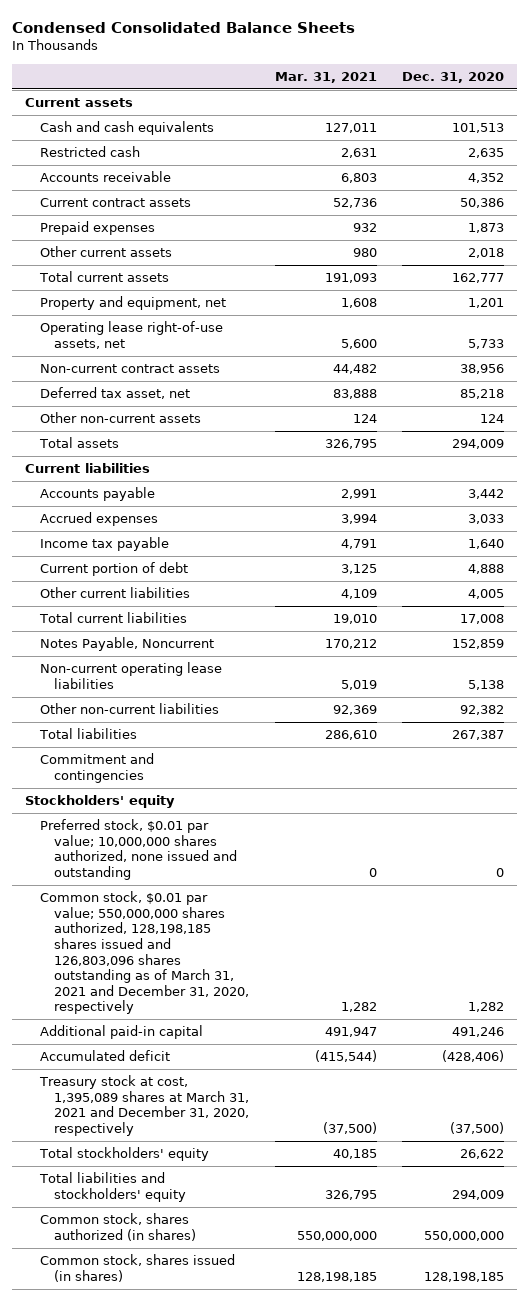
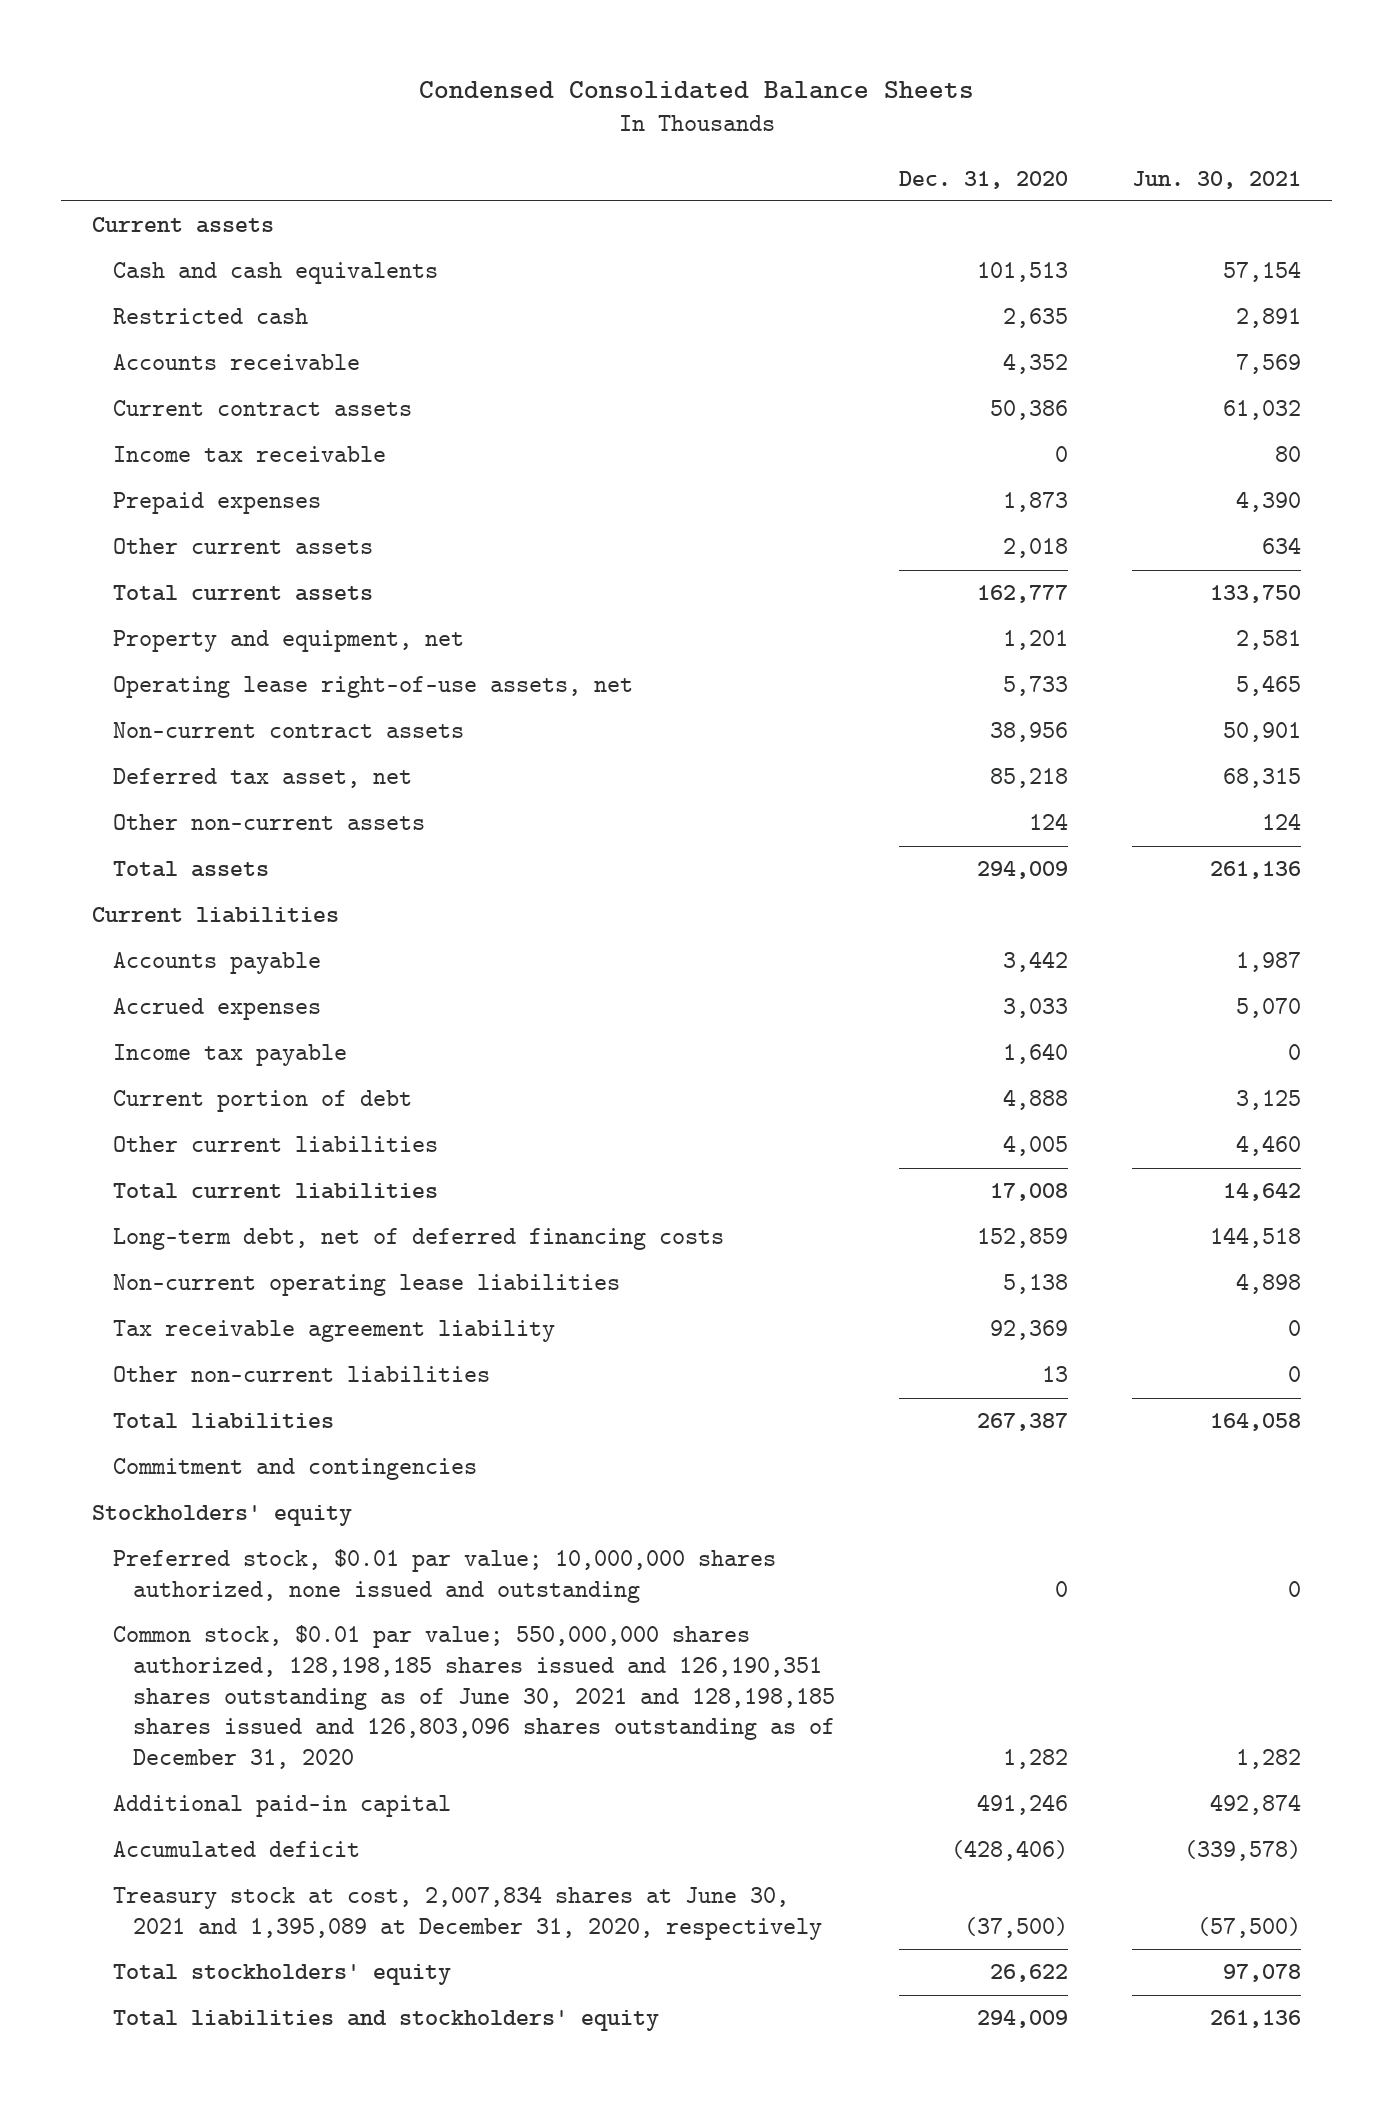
[274,71,377,83] Mar. 31, 2021 -> none
none -> [1131,170,1301,189] Jun. 30, 2021
none -> [112,446,386,463] Income tax receivable
[39,637,214,652] Notes Payable, Noncurrent -> [112,1228,724,1251] Long-term debt, net of deferred financing costs
none -> [112,1320,555,1343] Tax receivable agreement liability
[460,705,505,716] 92,382 -> [1041,1366,1068,1383] 13
[39,891,249,1015] Common stock, $0.01 par value; 550,000,000 shares authorized, 128,198,185 shares issued and 126,803,096 shares outstanding as of March 31, 2021 and December 31, 2020, respectively -> [112,1625,836,1770] Common stock, $0.01 par value; 550,000,000 shares authorized, 128,198,185 shares issued and 126,190,351 shares outstanding as of June 30, 2021 and 128,198,185 shares issued and 126,803,096 shares outstanding as of December 31, 2020
[38,1075,249,1136] Treasury stock at cost, 1,395,089 shares at March 31, 2021 and December 31, 2020, respectively -> [112,1886,823,1940] Treasury stock at cost, 2,007,834 shares at June 30, 2021 and 1,395,089 at December 31, 2020, respectively
[39,1213,196,1241] Common stock, shares authorized (in shares) -> none
[39,1254,235,1282] Common stock, shares issued (in shares) -> none

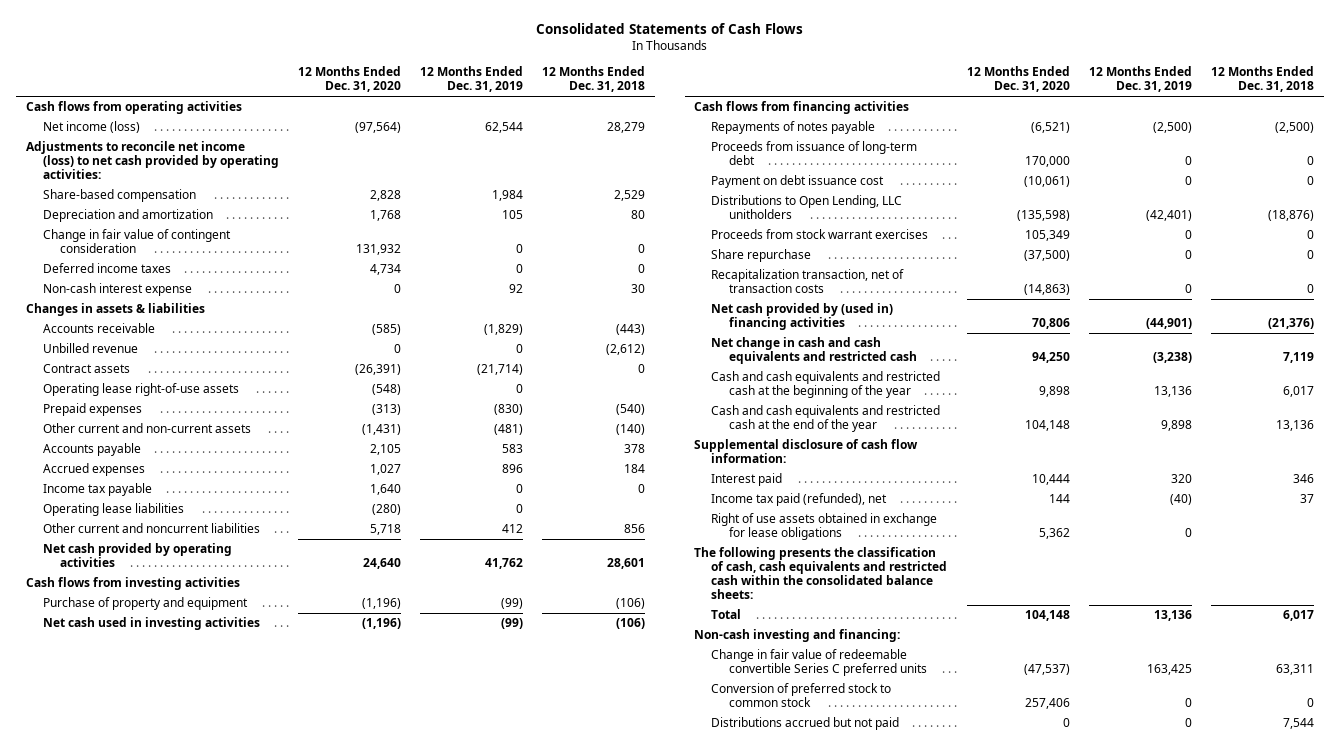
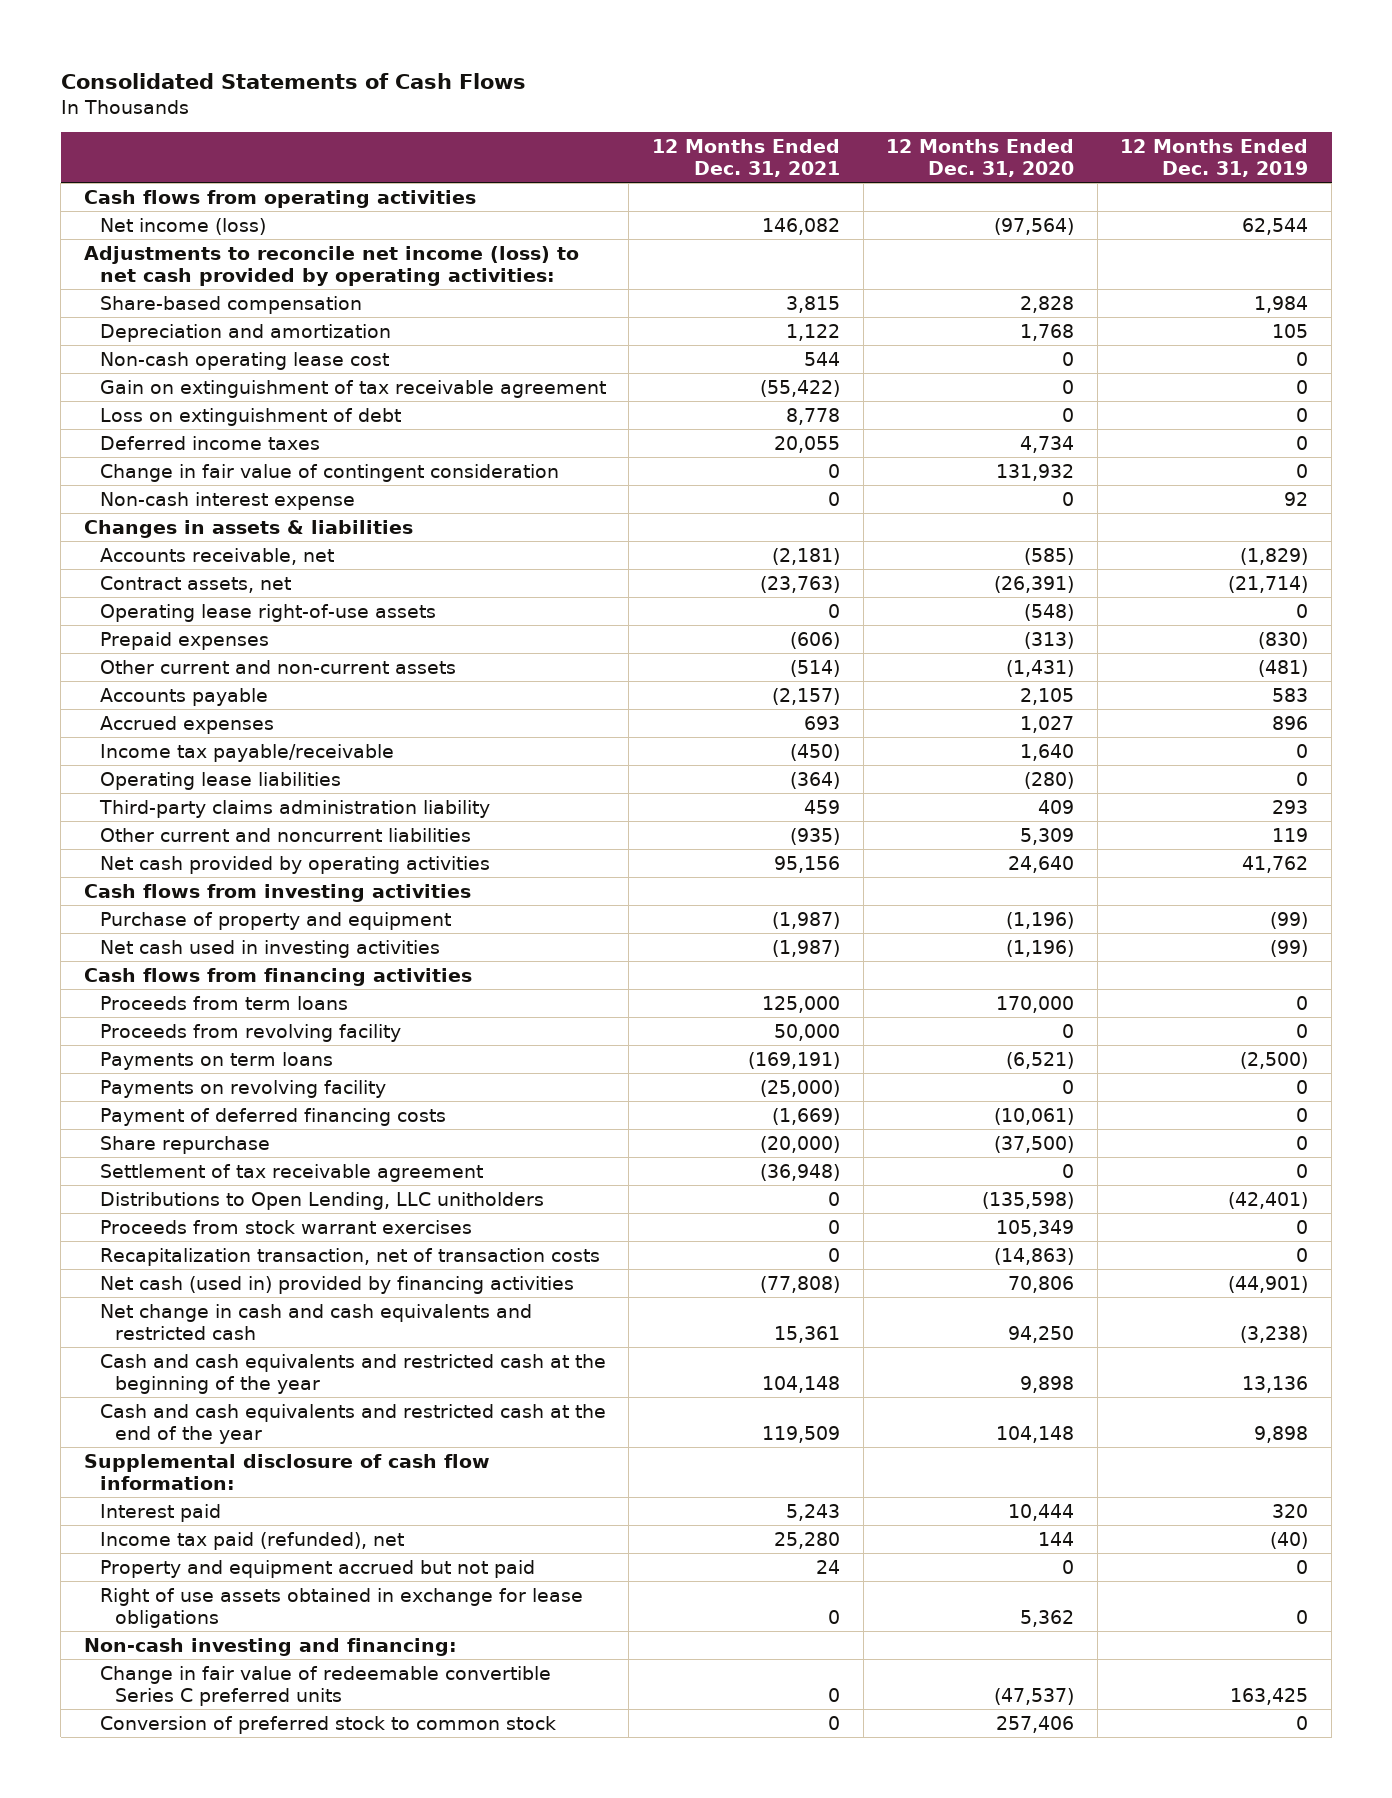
[542,66,646,93] 12 Months Ended Dec. 31, 2018 -> none
none -> [651,138,840,177] 12 Months Ended Dec. 31, 2021
none -> [99,351,389,370] Non-cash operating lease cost
none -> [99,379,606,398] Gain on extinguishment of tax receivable agreement
none -> [99,407,401,426] Loss on extinguishment of debt
[42,229,231,254] Change in fair value of contingent consideration -> [99,463,559,482] Change in fair value of contingent consideration
[42,343,138,354] Unbilled revenue -> none
[42,323,155,334] Accounts receivable -> [99,547,334,565] Accounts receivable, net
[42,364,130,374] Contract assets -> [99,575,291,593] Contract assets, net
[42,483,152,497] Income tax payable -> [99,743,394,762] Income tax payable/receivable
none -> [98,799,490,818] Third-party claims administration liability
[370,524,402,536] 5,718 -> [1020,827,1075,845] 5,309
[502,524,524,534] 412 -> [1272,827,1309,842] 119
[711,141,918,166] Proceeds from issuance of long-term debt -> none
none -> [99,995,348,1010] Proceeds from term loans
none -> [99,1023,401,1042] Proceeds from revolving facility
[711,121,876,135] Repayments of notes payable -> [99,1051,333,1070] Payments on term loans
none -> [99,1079,386,1098] Payments on revolving facility
[711,175,885,189] Payment on debt issuance cost -> [99,1107,446,1126] Payment of deferred financing costs
[711,249,812,263] Share repurchase -> [99,1135,270,1154] Share repurchase
none -> [99,1163,483,1182] Settlement of tax receivable agreement
[711,303,894,331] Net cash provided by (used in) financing activities -> [99,1275,574,1294] Net cash (used in) provided by financing activities
none -> [99,1559,535,1578] Property and equipment accrued but not paid
[694,547,948,600] The following presents the classification of cash, cash equivalents and restricted cash within the consolidated balance sheets: -> none
[711,609,742,620] Total -> none
[711,717,900,731] Distributions accrued but not paid -> none

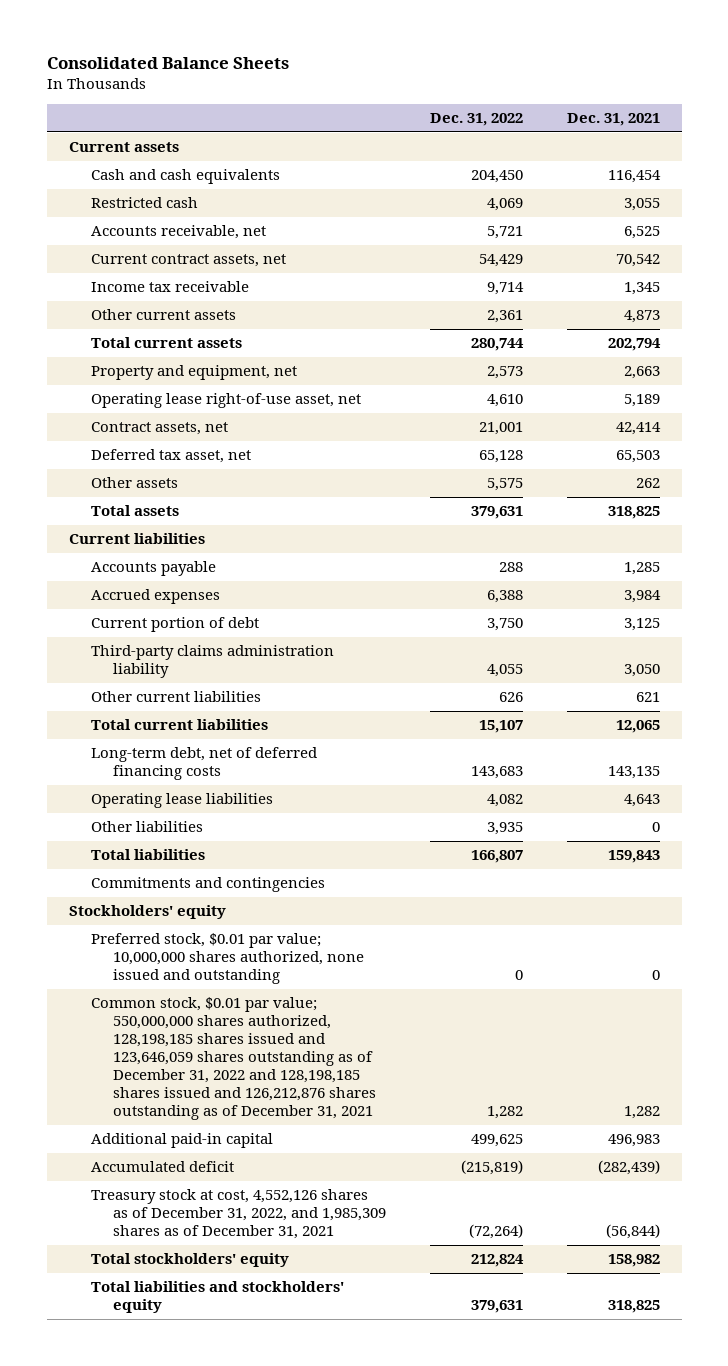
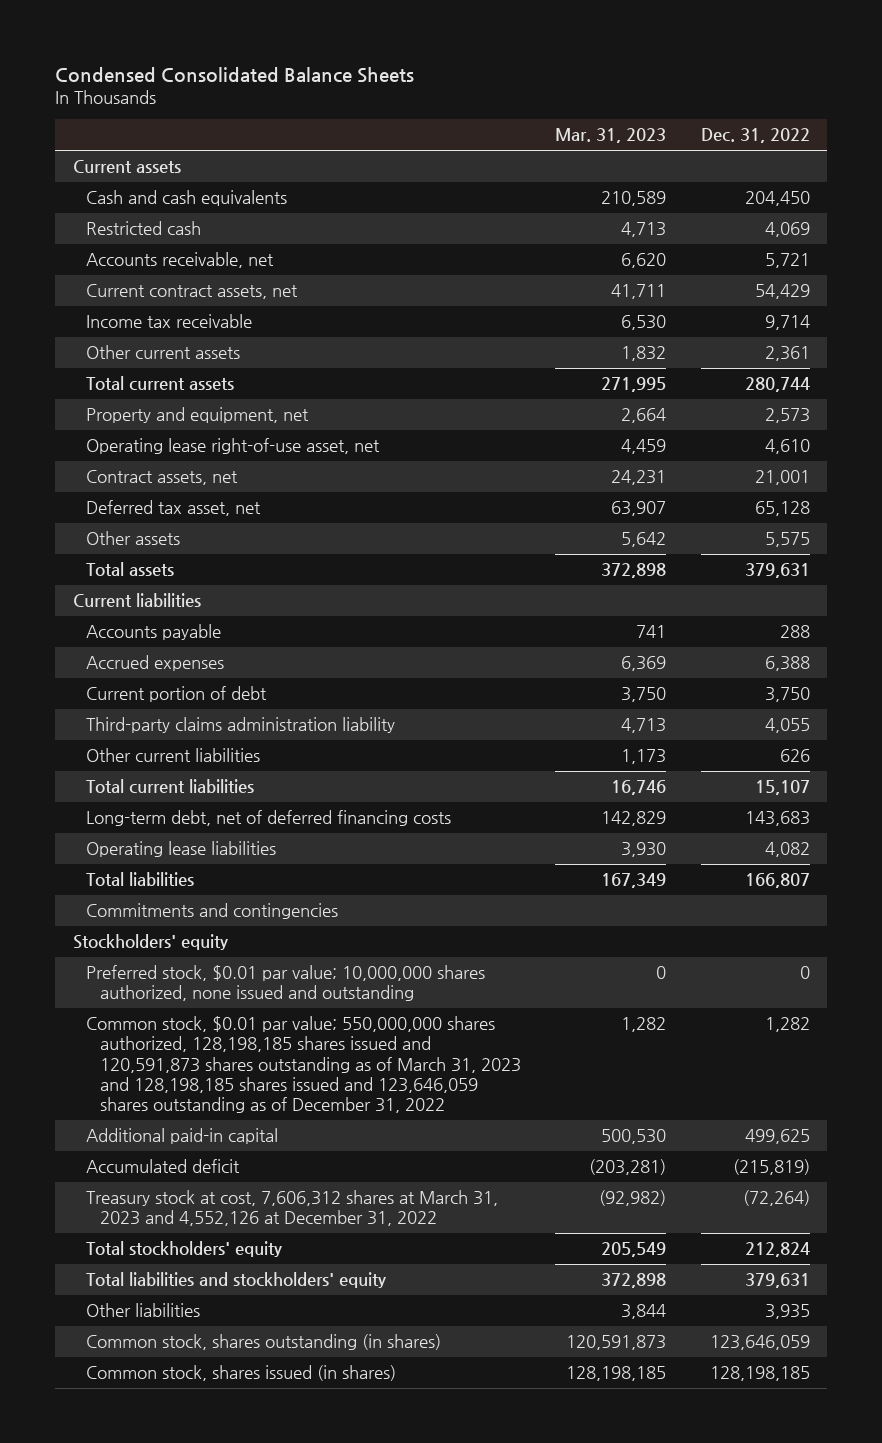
[46,57,289,70] Consolidated Balance Sheets -> [55,66,415,83] Condensed Consolidated Balance Sheets
[566,113,660,127] Dec. 31, 2021 -> none
none -> [555,128,667,144] Mar. 31, 2023
[90,997,376,1121] Common stock, $0.01 par value; 550,000,000 shares authorized, 128,198,185 shares issued and 123,646,059 shares outstanding as of December 31, 2022 and 128,198,185 shares issued and 126,212,876 shares outstanding as of December 31, 2021 -> [86,1016,521,1114] Common stock, $0.01 par value; 550,000,000 shares authorized, 128,198,185 shares issued and 120,591,873 shares outstanding as of March 31, 2023 and 128,198,185 shares issued and 123,646,059 shares outstanding as of December 31, 2022
[90,1189,386,1240] Treasury stock at cost, 4,552,126 shares as of December 31, 2022, and 1,985,309 shares as of December 31, 2021 -> [86,1190,499,1227] Treasury stock at cost, 7,606,312 shares at March 31, 2023 and 4,552,126 at December 31, 2022
[90,821,203,833] Other liabilities -> [86,1303,201,1318] Other liabilities
none -> [86,1334,442,1351] Common stock, shares outstanding (in shares)
none -> [86,1365,397,1382] Common stock, shares issued (in shares)

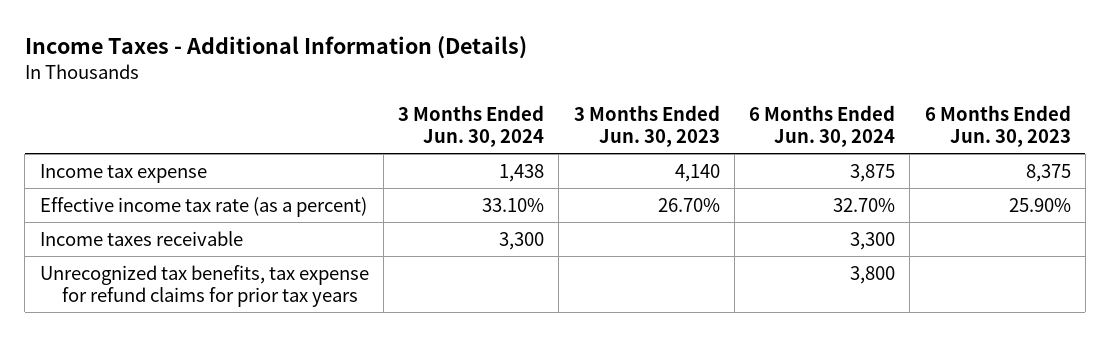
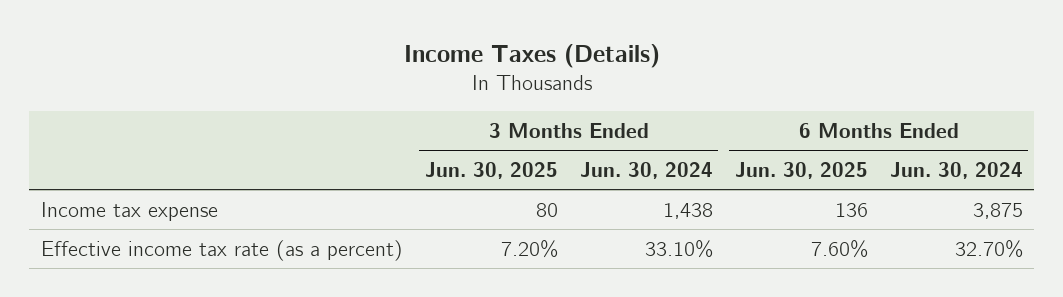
[24,35,527,59] Income Taxes - Additional Information (Details) -> [403,43,660,68] Income Taxes (Details)
[573,105,720,147] 3 Months Ended Jun. 30, 2023 -> none
[924,105,1071,147] 6 Months Ended Jun. 30, 2023 -> none
none -> [424,161,558,179] Jun. 30, 2025
none -> [734,161,868,179] Jun. 30, 2025
[39,230,243,246] Income taxes receivable -> none
[39,264,369,307] Unrecognized tax benefits, tax expense for refund claims for prior tax years -> none

